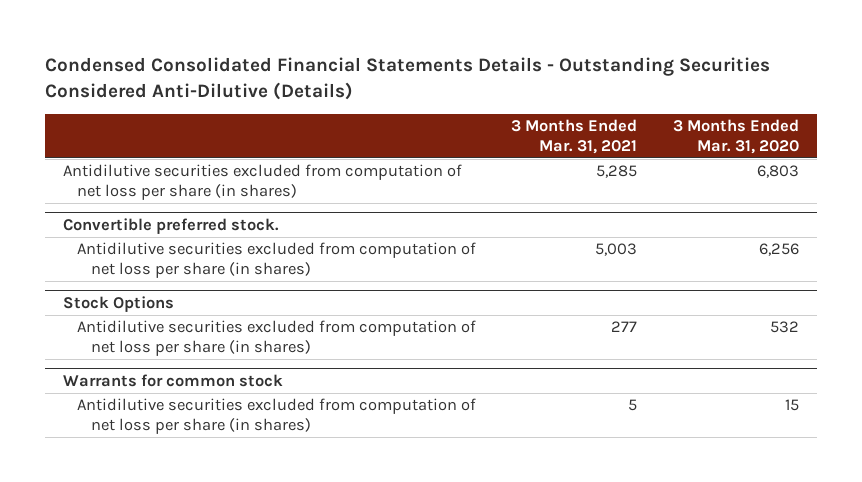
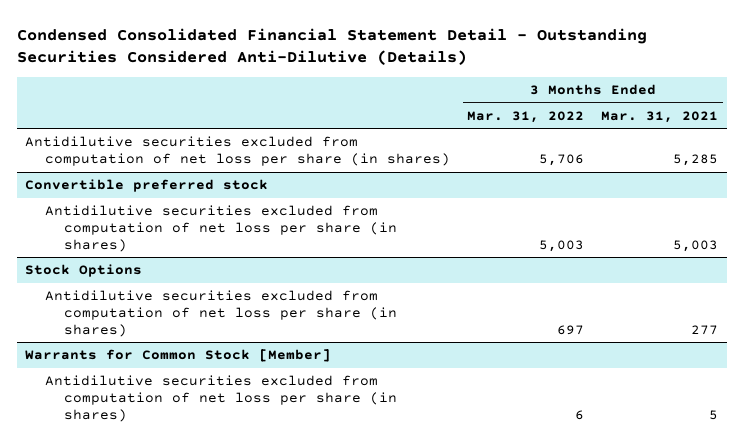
[45,57,771,101] Condensed Consolidated Financial Statements Details - Outstanding Securities Considered Anti-Dilutive (Details) -> [16,27,647,66] Condensed Consolidated Financial Statement Detail - Outstanding Securities Considered Anti-Dilutive (Details)
[672,118,799,154] 3 Months Ended Mar. 31, 2020 -> none
none -> [467,110,585,123] Mar. 31, 2022
[62,218,279,235] Convertible preferred stock. -> [25,179,269,193] Convertible preferred stock
[62,374,283,388] Warrants for common stock -> [25,349,332,363] Warrants for Common Stock [Member]

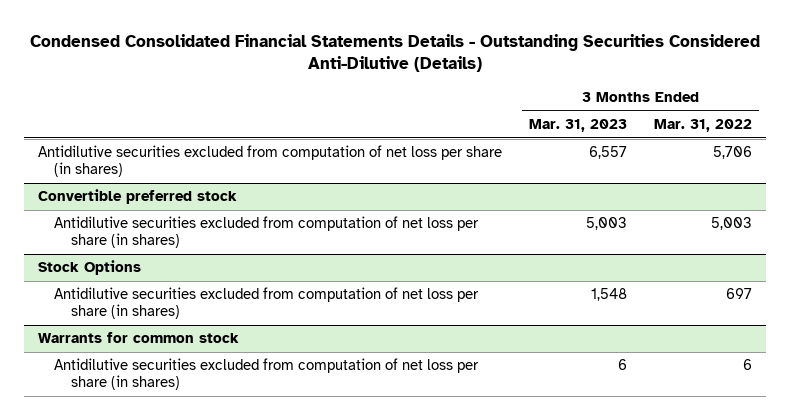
[16,27,647,66] Condensed Consolidated Financial Statement Detail - Outstanding Securities Considered Anti-Dilutive (Details) -> [30,33,761,73] Condensed Consolidated Financial Statements Details - Outstanding Securities Considered Anti-Dilutive (Details)
[601,110,719,123] Mar. 31, 2021 -> none
none -> [529,119,628,133] Mar. 31, 2023
[25,349,332,363] Warrants for Common Stock [Member] -> [37,332,239,344] Warrants for common stock

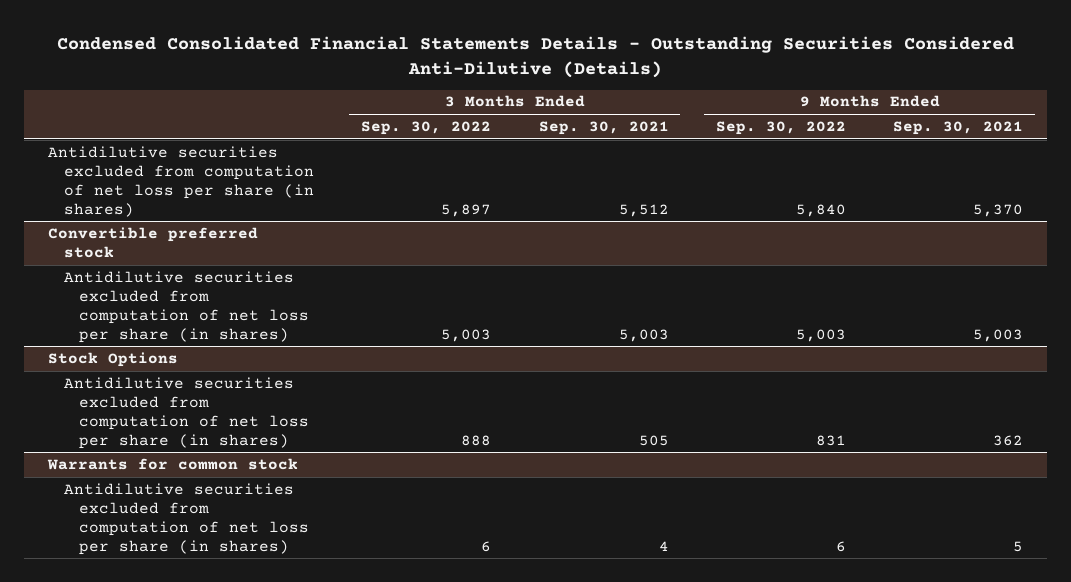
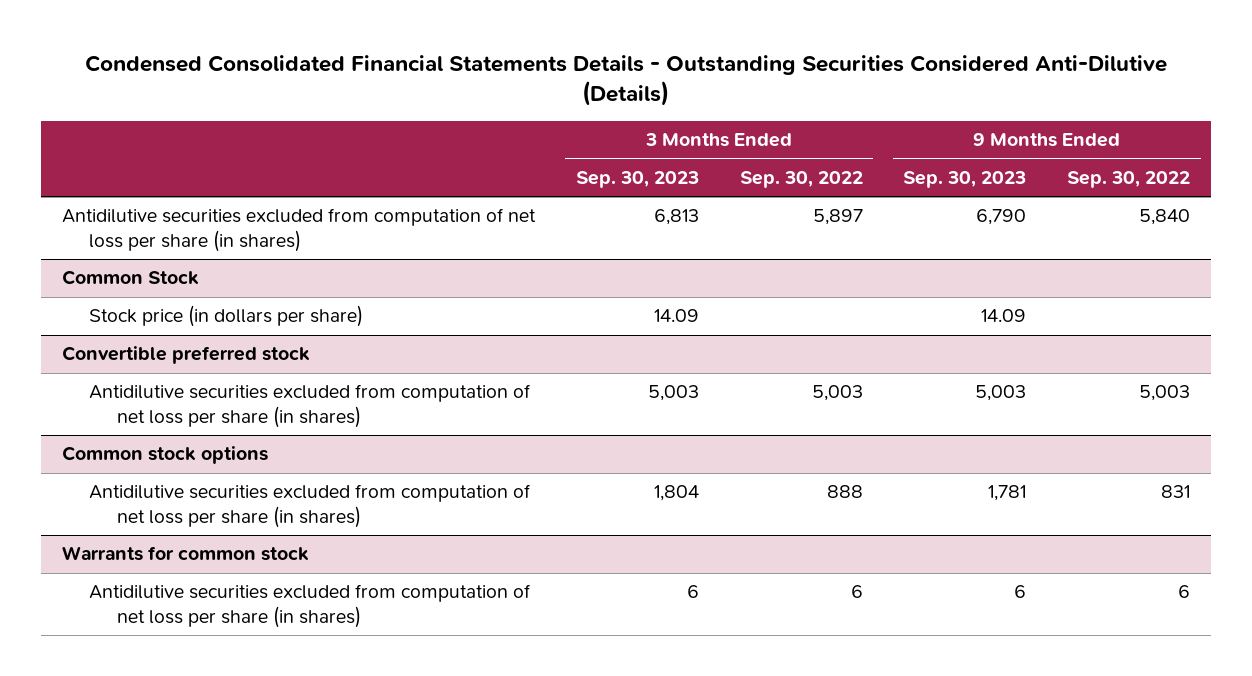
[538,121,669,136] Sep. 30, 2021 -> none
[893,121,1024,136] Sep. 30, 2021 -> none
none -> [575,170,699,188] Sep. 30, 2023
none -> [903,170,1027,188] Sep. 30, 2023
none -> [61,270,199,286] Common Stock
none -> [89,305,364,328] Stock price (in dollars per share)
[48,351,179,367] Stock Options -> [61,446,268,465] Common stock options

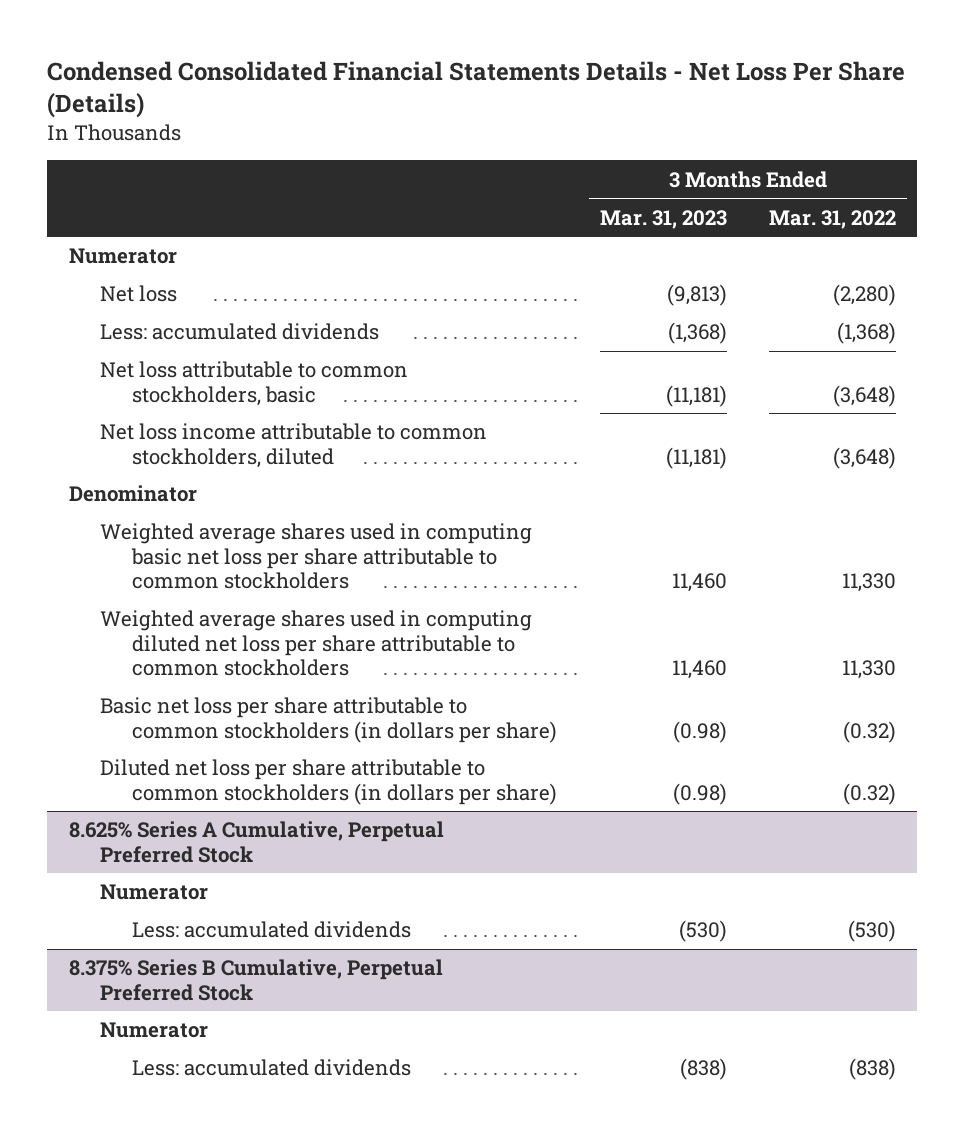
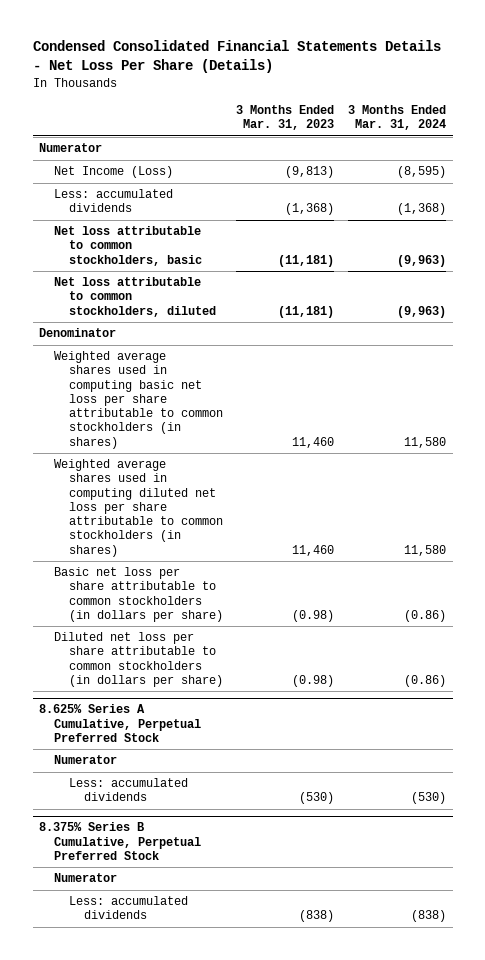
[769,209,897,229] Mar. 31, 2022 -> none
none -> [347,105,446,131] 3 Months Ended Mar. 31, 2024
[100,285,178,303] Net loss -> [54,166,174,179] Net Income (Loss)
[100,423,488,468] Net loss income attributable to common stockholders, diluted -> [54,277,217,317] Net loss attributable to common stockholders, diluted
[100,523,533,590] Weighted average shares used in computing basic net loss per share attributable to common stockholders -> [54,351,224,449] Weighted average shares used in computing basic net loss per share attributable to common stockholders (in shares)
[100,610,533,677] Weighted average shares used in computing diluted net loss per share attributable to common stockholders -> [54,459,224,557] Weighted average shares used in computing diluted net loss per share attributable to common stockholders (in shares)

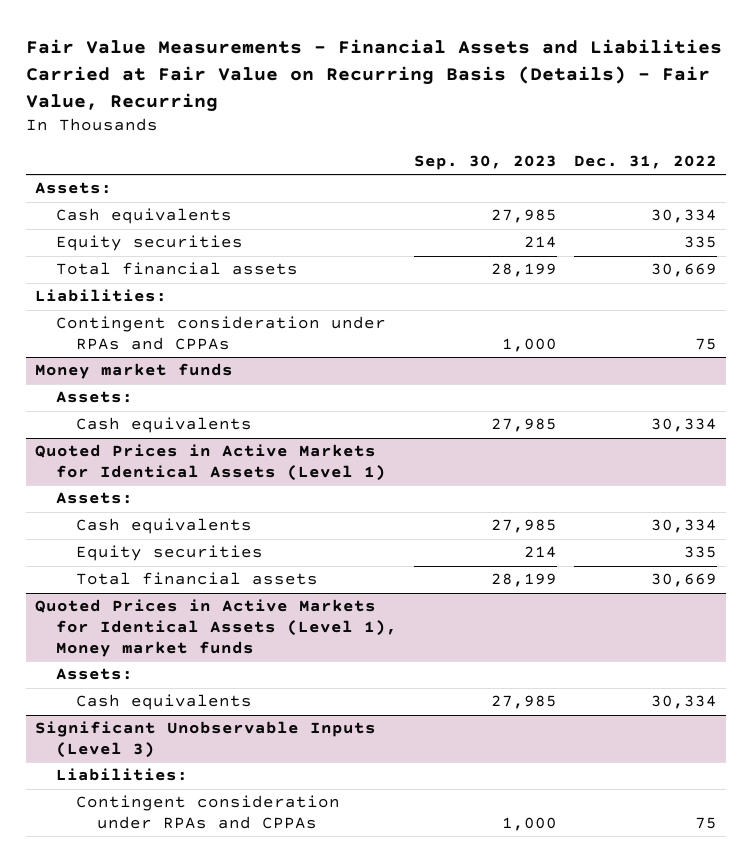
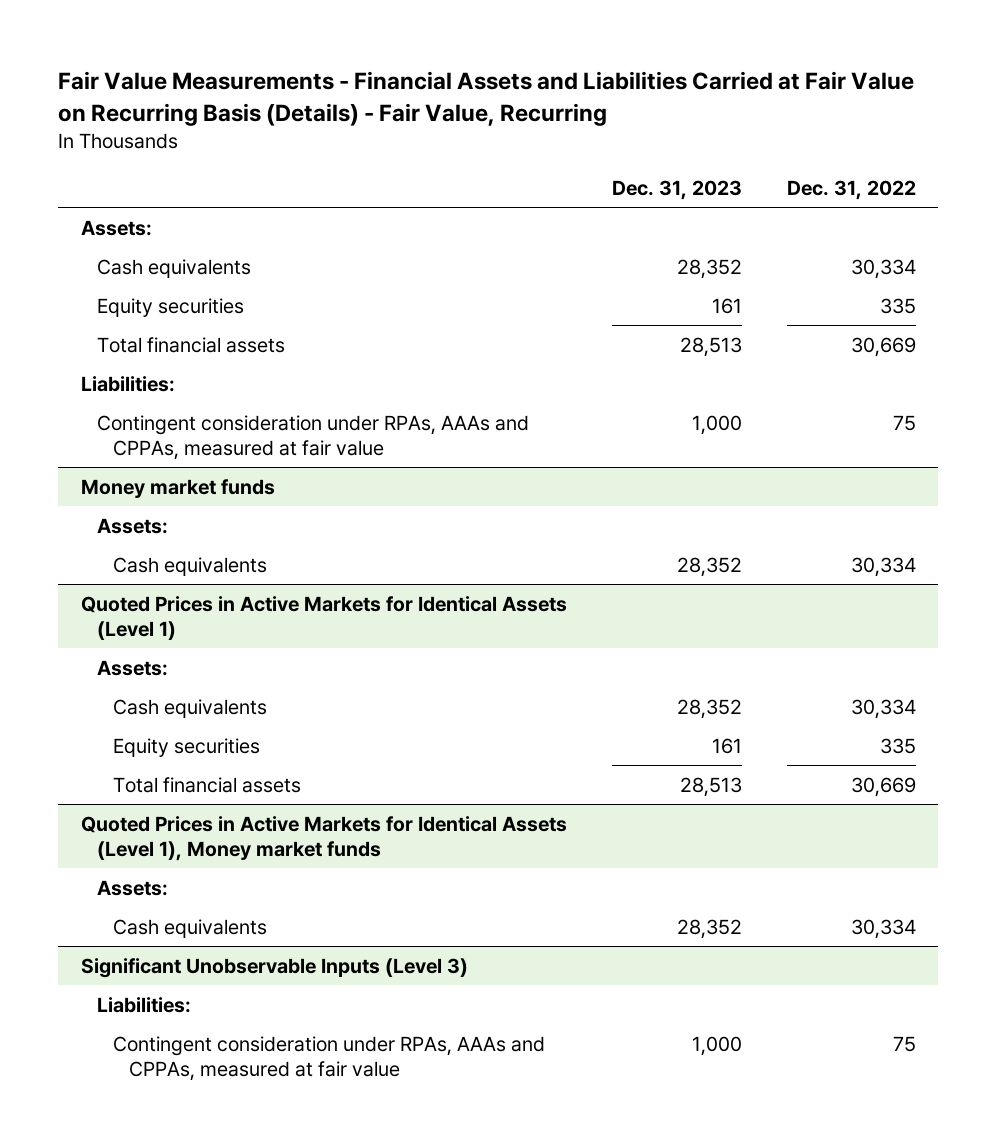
[414,155,558,171] Sep. 30, 2023 -> none
none -> [611,179,742,200] Dec. 31, 2023
[55,316,386,351] Contingent consideration under RPAs and CPPAs -> [96,414,529,460] Contingent consideration under RPAs, AAAs and CPPAs, measured at fair value
[76,795,341,830] Contingent consideration under RPAs and CPPAs -> [113,1035,546,1081] Contingent consideration under RPAs, AAAs and CPPAs, measured at fair value

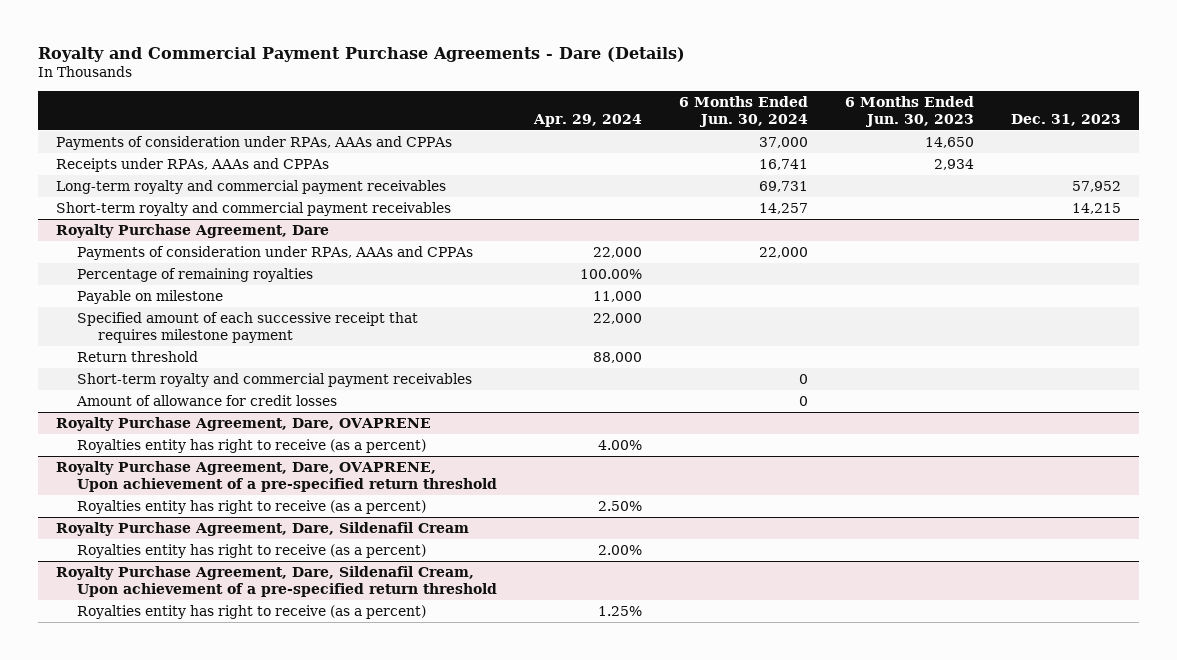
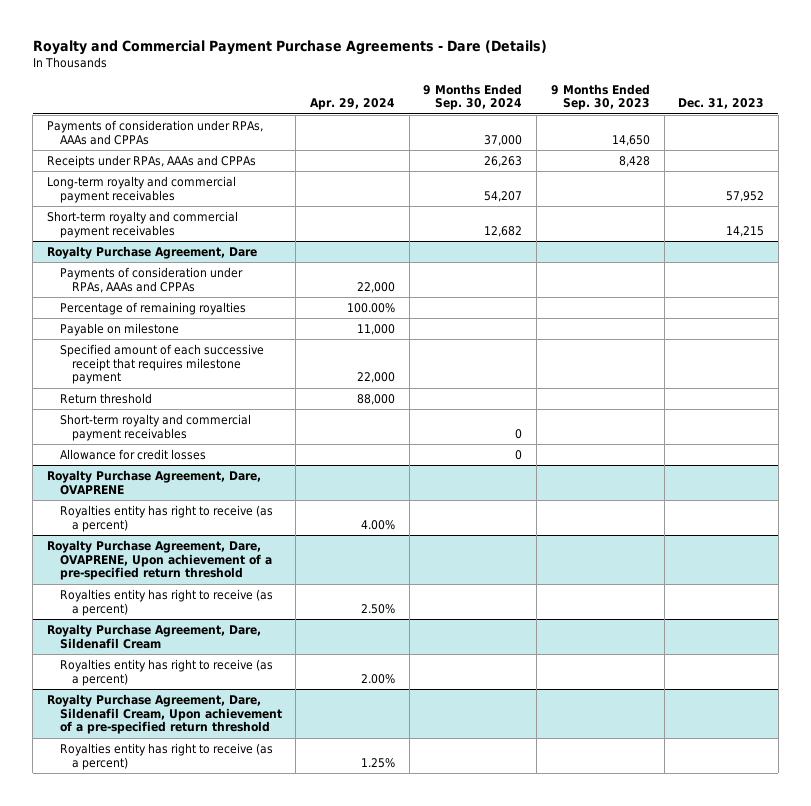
[678,95,808,127] 6 Months Ended Jun. 30, 2024 -> none
[844,95,974,127] 6 Months Ended Jun. 30, 2023 -> none
none -> [423,83,523,111] 9 Months Ended Sep. 30, 2024
none -> [550,83,650,111] 9 Months Ended Sep. 30, 2023
[76,394,338,406] Amount of allowance for credit losses -> [59,448,206,460] Allowance for credit losses

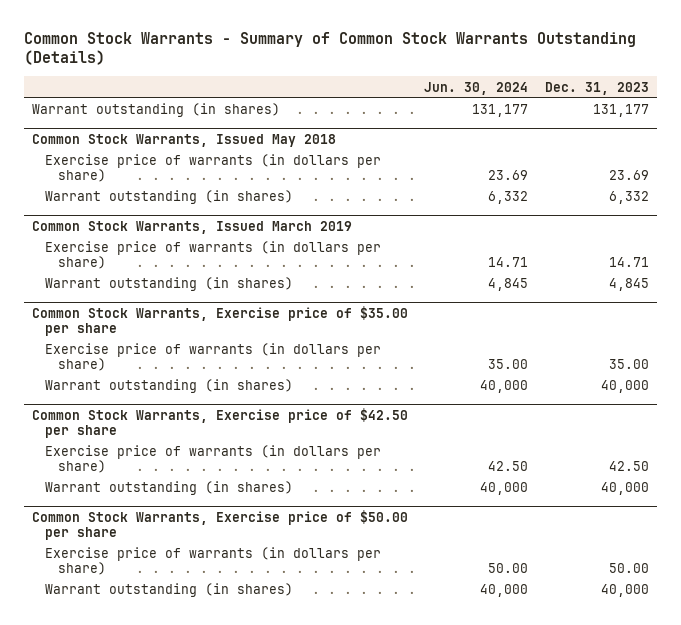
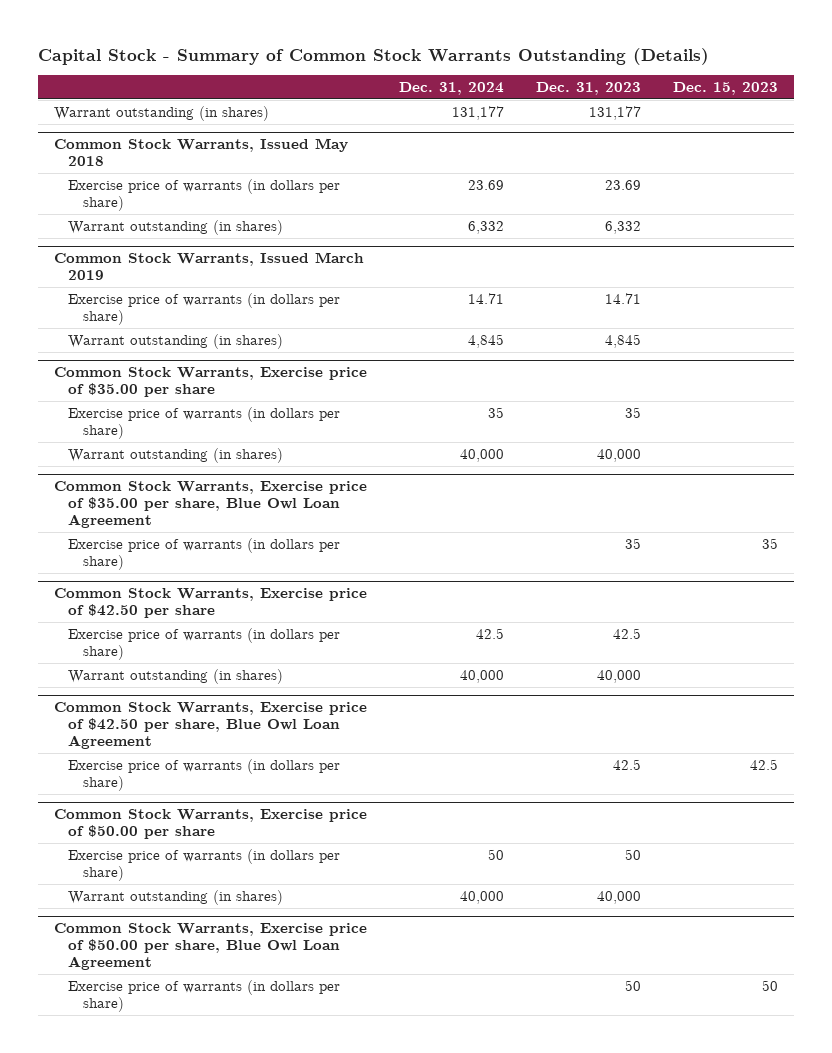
[23,31,636,66] Common Stock Warrants - Summary of Common Stock Warrants Outstanding (Details) -> [37,47,709,65] Capital Stock - Summary of Common Stock Warrants Outstanding (Details)
[424,81,529,95] Jun. 30, 2024 -> none
none -> [398,82,504,96] Dec. 31, 2024
none -> [672,82,778,96] Dec. 15, 2023
[608,359,649,370] 35.00 -> [624,406,641,418] 35
none -> [53,481,367,529] Common Stock Warrants, Exercise price of $35.00 per share, Blue Owl Loan Agreement
none -> [68,537,341,570] Exercise price of warrants (in dollars per share)
[608,461,649,472] 42.50 -> [612,627,641,639] 42.5
none -> [53,702,367,750] Common Stock Warrants, Exercise price of $42.50 per share, Blue Owl Loan Agreement
none -> [68,758,341,791] Exercise price of warrants (in dollars per share)
[608,563,649,574] 50.00 -> [624,848,641,860] 50
none -> [53,923,367,971] Common Stock Warrants, Exercise price of $50.00 per share, Blue Owl Loan Agreement
none -> [68,979,341,1012] Exercise price of warrants (in dollars per share)

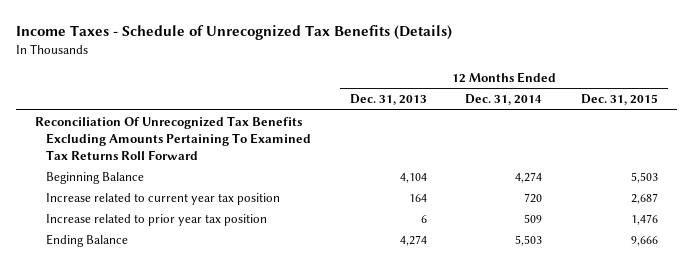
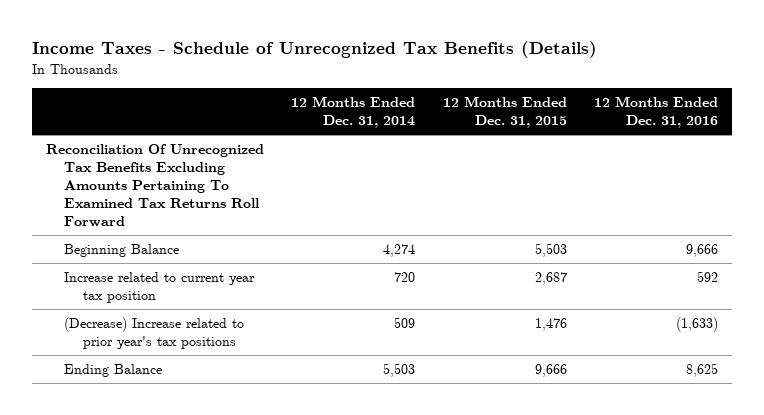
[349,94,427,106] Dec. 31, 2013 -> none
none -> [594,95,719,128] 12 Months Ended Dec. 31, 2016
[46,213,268,226] Increase related to prior year tax position -> [64,317,245,350] (Decrease) Increase related to prior year's tax positions

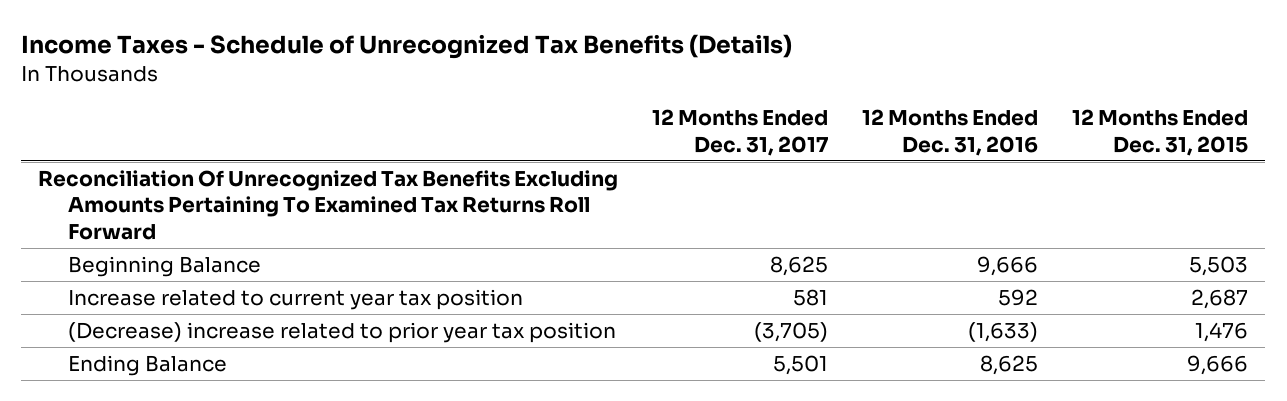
[291,95,416,128] 12 Months Ended Dec. 31, 2014 -> none
none -> [652,109,829,156] 12 Months Ended Dec. 31, 2017
[64,317,245,350] (Decrease) Increase related to prior year's tax positions -> [68,322,617,344] (Decrease) increase related to prior year tax position

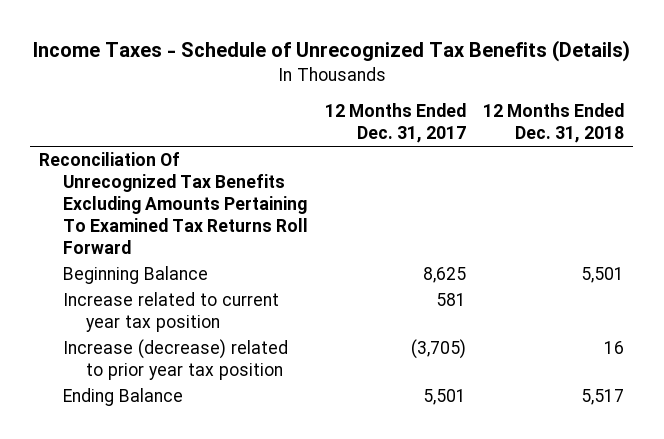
[862,109,1039,156] 12 Months Ended Dec. 31, 2016 -> none
[1072,109,1249,156] 12 Months Ended Dec. 31, 2015 -> none
none -> [483,103,625,144] 12 Months Ended Dec. 31, 2018
[68,322,617,344] (Decrease) increase related to prior year tax position -> [62,339,288,381] Increase (decrease) related to prior year tax position

